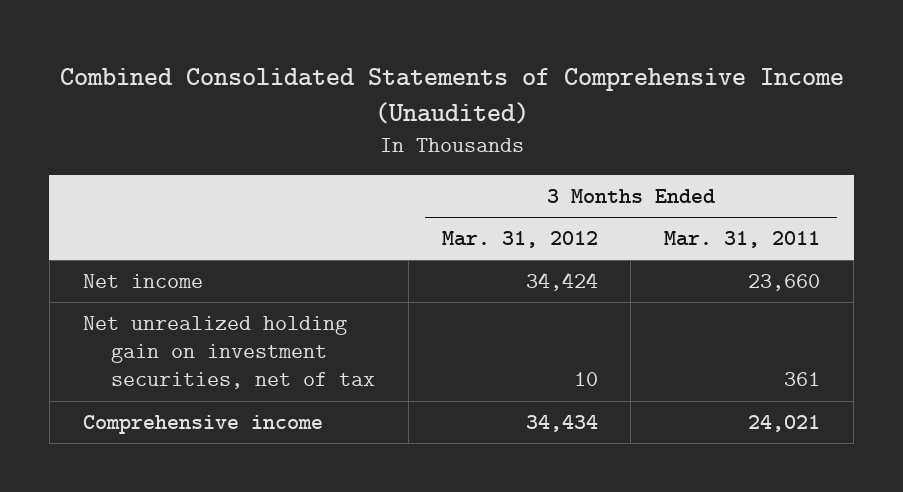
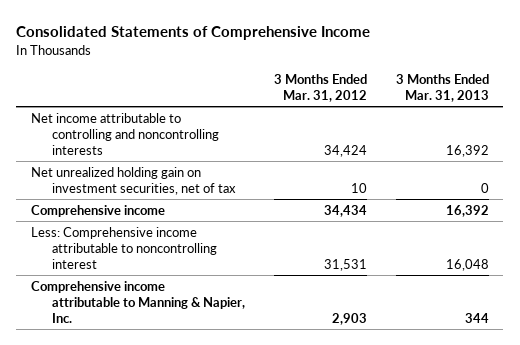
[59,68,844,124] Combined Consolidated Statements of Comprehensive Income (Unaudited) -> [16,25,371,40] Consolidated Statements of Comprehensive Income
[664,231,821,249] Mar. 31, 2011 -> none
none -> [395,73,489,102] 3 Months Ended Mar. 31, 2013
[82,274,203,289] Net income -> [30,112,219,155] Net income attributable to controlling and noncontrolling interests
none -> [30,226,217,269] Less: Comprehensive income attributable to noncontrolling interest
none -> [30,280,245,323] Comprehensive income attributable to Manning & Napier, Inc.

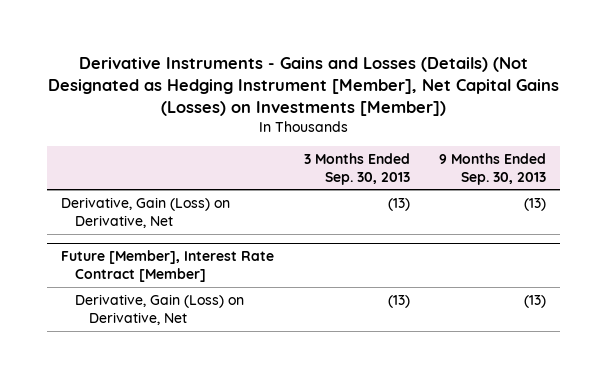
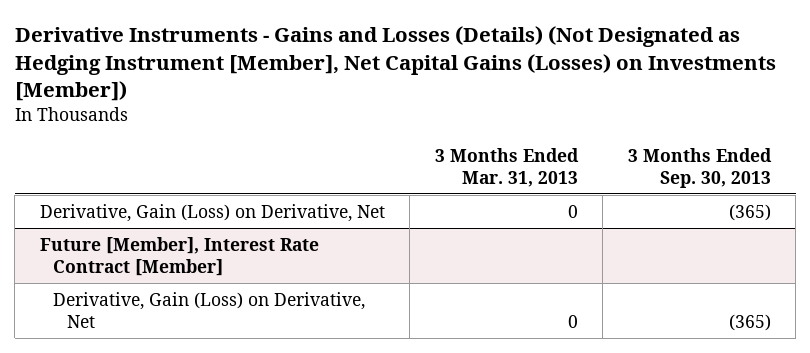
[438,152,546,185] 9 Months Ended Sep. 30, 2013 -> none
none -> [434,147,579,187] 3 Months Ended Mar. 31, 2013
[387,197,410,211] (13) -> [728,203,771,221] (365)
[387,294,410,308] (13) -> [728,313,771,331] (365)

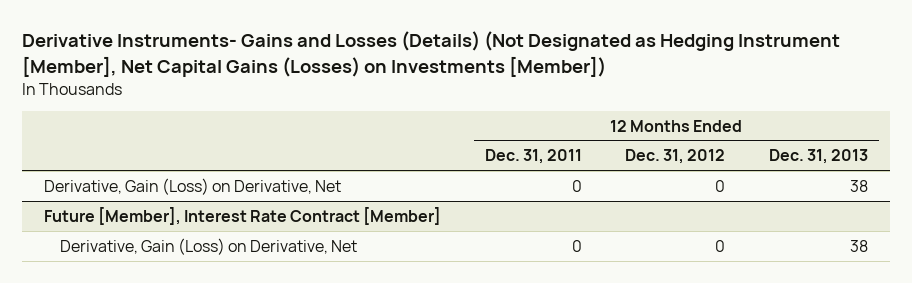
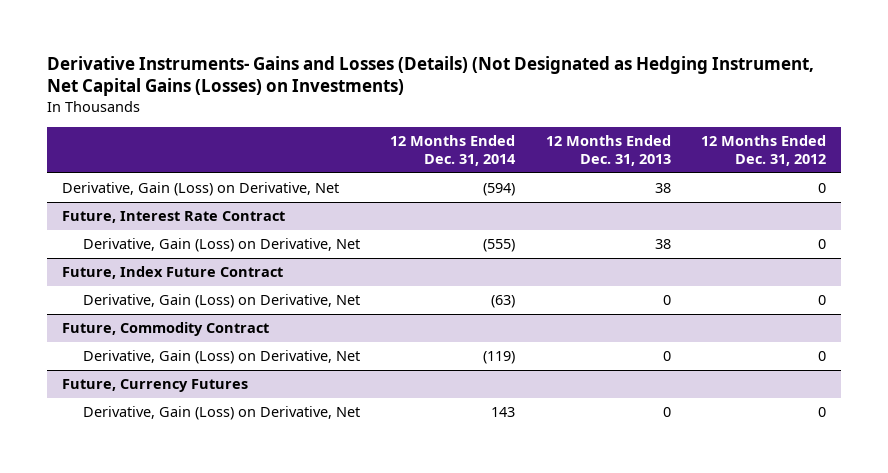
[22,31,841,77] Derivative Instruments- Gains and Losses (Details) (Not Designated as Hedging Instrument [Member], Net Capital Gains (Losses) on Investments [Member]) -> [46,55,814,97] Derivative Instruments- Gains and Losses (Details) (Not Designated as Hedging Instrument, Net Capital Gains (Losses) on Investments)
[484,149,582,165] Dec. 31, 2011 -> none
none -> [390,135,517,167] 12 Months Ended Dec. 31, 2014
[44,206,442,225] Future [Member], Interest Rate Contract [Member] -> [61,211,285,224] Future, Interest Rate Contract
none -> [61,266,283,280] Future, Index Future Contract
none -> [82,294,360,309] Derivative, Gain (Loss) on Derivative, Net
none -> [61,322,269,337] Future, Commodity Contract
none -> [82,350,360,365] Derivative, Gain (Loss) on Derivative, Net
none -> [61,379,248,393] Future, Currency Futures
none -> [82,406,360,421] Derivative, Gain (Loss) on Derivative, Net

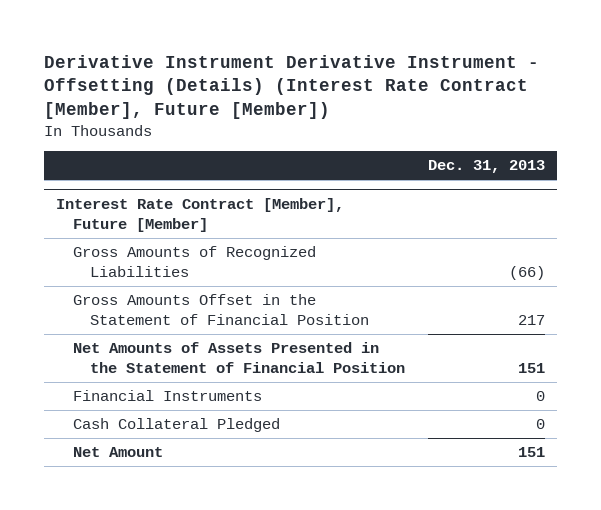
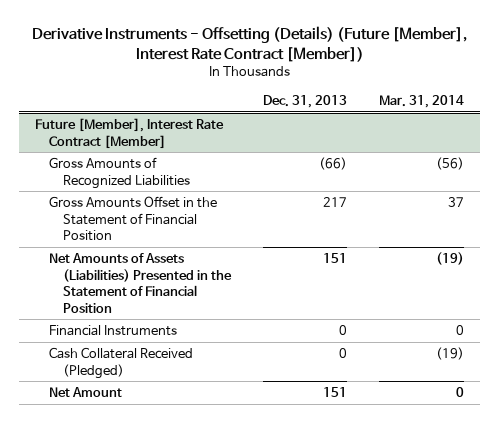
[43,54,539,120] Derivative Instrument Derivative Instrument - Offsetting (Details) (Interest Rate Contract [Member], Future [Member]) -> [31,25,467,62] Derivative Instruments - Offsetting (Details) (Future [Member], Interest Rate Contract [Member])
none -> [379,95,465,109] Mar. 31, 2014
[55,198,344,232] Interest Rate Contract [Member], Future [Member] -> [34,118,224,149] Future [Member], Interest Rate Contract [Member]
[72,342,405,373] Net Amounts of Assets Presented in the Statement of Financial Position -> [48,253,232,313] Net Amounts of Assets (Liabilities) Presented in the Statement of Financial Position
[72,418,280,433] Cash Collateral Pledged -> [48,347,193,379] Cash Collateral Received (Pledged)

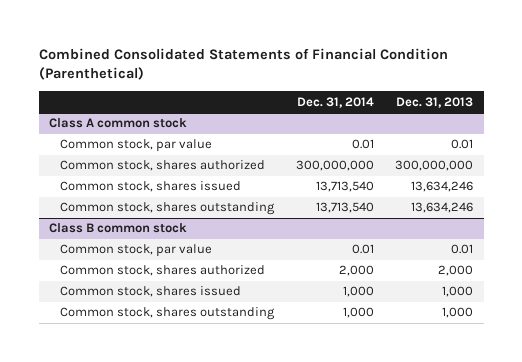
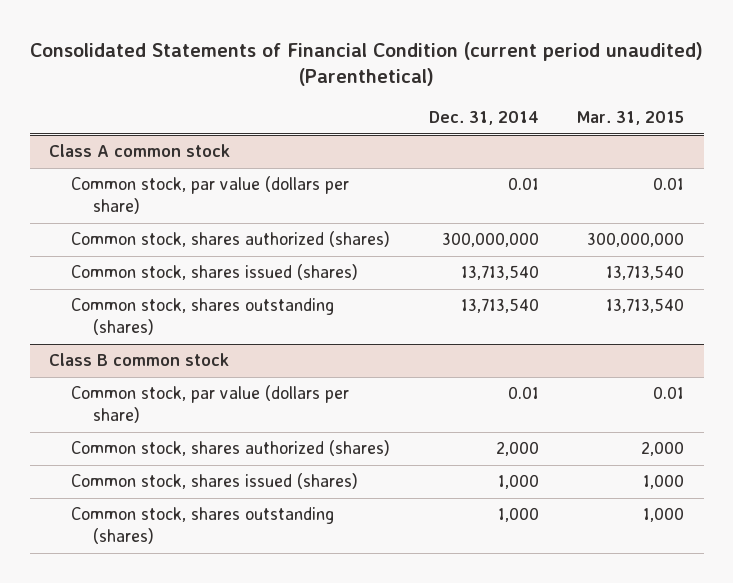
[38,47,448,81] Combined Consolidated Statements of Financial Condition (Parenthetical) -> [29,41,703,87] Consolidated Statements of Financial Condition (current period unaudited) (Parenthetical)
[395,96,473,108] Dec. 31, 2013 -> none
none -> [577,111,685,126] Mar. 31, 2015
[60,139,213,153] Common stock, par value -> [71,176,350,214] Common stock, par value (dollars per share)
[60,160,266,172] Common stock, shares authorized -> [71,231,391,248] Common stock, shares authorized (shares)
[60,181,242,193] Common stock, shares issued -> [71,264,359,281] Common stock, shares issued (shares)
[60,202,276,216] Common stock, shares outstanding -> [71,298,335,335] Common stock, shares outstanding (shares)
[60,244,213,258] Common stock, par value -> [71,385,350,423] Common stock, par value (dollars per share)
[60,265,266,277] Common stock, shares authorized -> [71,440,391,457] Common stock, shares authorized (shares)
[60,286,242,298] Common stock, shares issued -> [71,473,359,490] Common stock, shares issued (shares)
[60,307,276,321] Common stock, shares outstanding -> [71,507,335,544] Common stock, shares outstanding (shares)

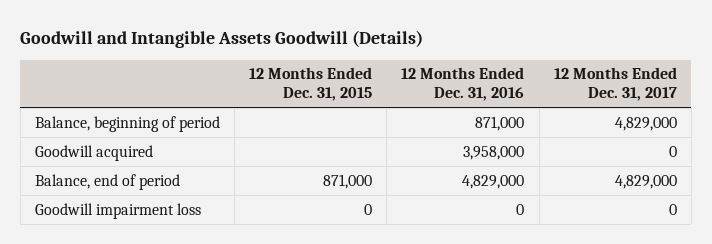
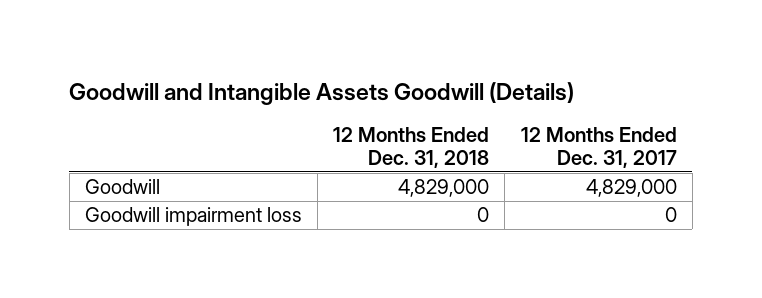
[249,67,373,101] 12 Months Ended Dec. 31, 2015 -> none
[401,67,525,101] 12 Months Ended Dec. 31, 2016 -> none
none -> [333,126,490,169] 12 Months Ended Dec. 31, 2018
[34,144,153,161] Goodwill acquired -> none
[34,173,180,190] Balance, end of period -> none
[34,115,220,132] Balance, beginning of period -> [84,179,160,195] Goodwill

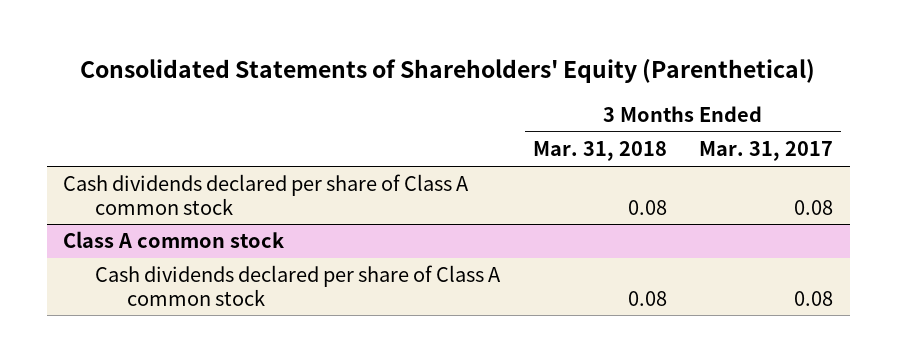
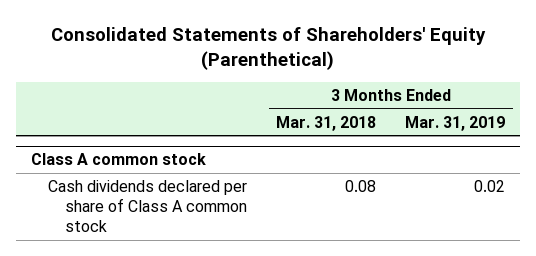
[699,141,834,162] Mar. 31, 2017 -> none
none -> [405,115,506,131] Mar. 31, 2019
[63,174,470,215] Cash dividends declared per share of Class A common stock -> none

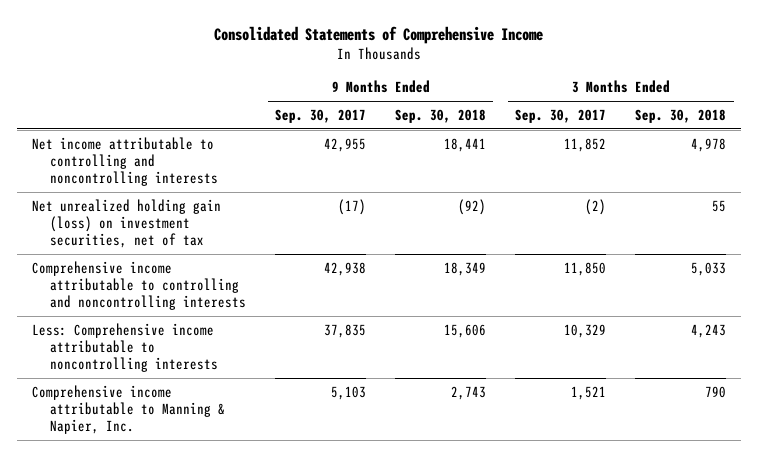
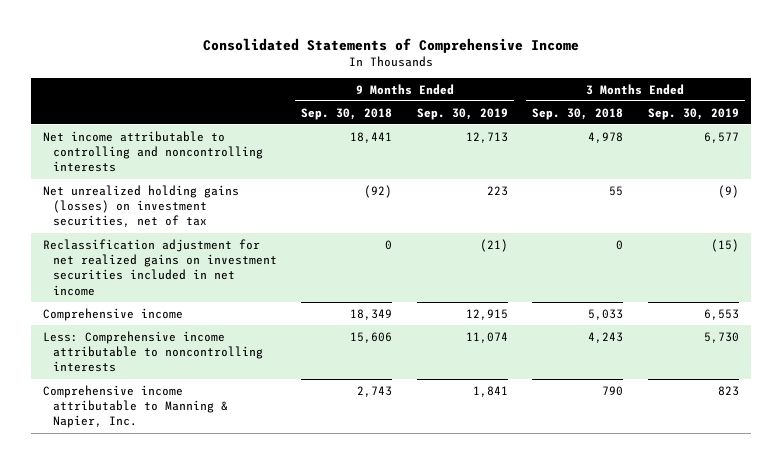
[275,108,367,123] Sep. 30, 2017 -> none
[515,108,607,123] Sep. 30, 2017 -> none
none -> [416,107,508,120] Sep. 30, 2019
none -> [647,107,739,120] Sep. 30, 2019
[31,198,221,249] Net unrealized holding gain (loss) on investment securities, net of tax -> [42,184,239,228] Net unrealized holding gains (losses) on investment securities, net of tax
none -> [42,238,277,296] Reclassification adjustment for net realized gains on investment securities included in net income
[31,260,247,311] Comprehensive income attributable to controlling and noncontrolling interests -> [42,307,183,321] Comprehensive income

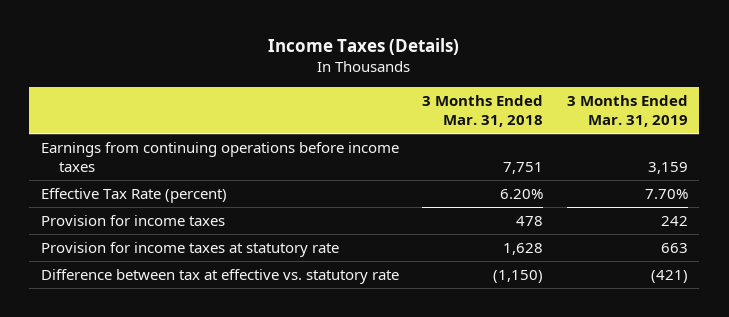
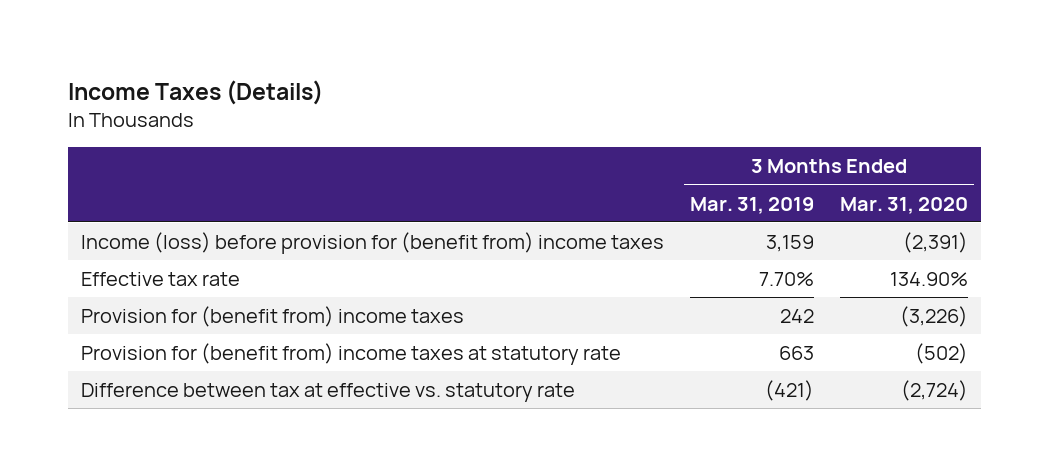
[422,95,544,128] 3 Months Ended Mar. 31, 2018 -> none
none -> [839,196,968,214] Mar. 31, 2020
[41,142,400,172] Earnings from continuing operations before income taxes -> [81,232,665,255] Income (loss) before provision for (benefit from) income taxes
[41,188,228,204] Effective Tax Rate (percent) -> [81,272,241,287] Effective tax rate
[41,215,226,227] Provision for income taxes -> [81,306,465,328] Provision for (benefit from) income taxes
[41,242,340,258] Provision for income taxes at statutory rate -> [81,343,622,366] Provision for (benefit from) income taxes at statutory rate

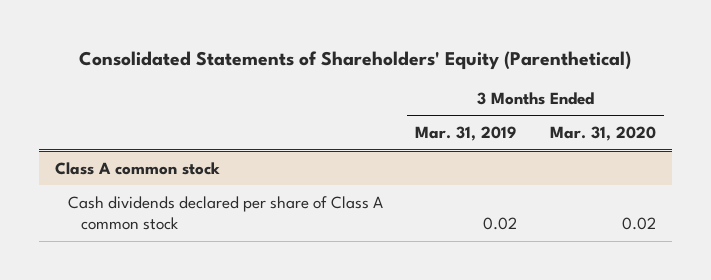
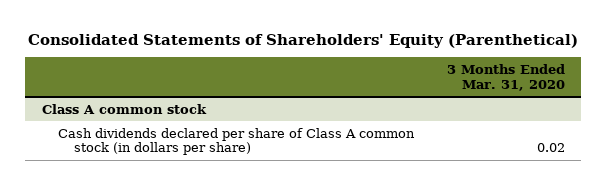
[415,126,518,142] Mar. 31, 2019 -> none
[67,195,383,231] Cash dividends declared per share of Class A common stock -> [57,127,415,156] Cash dividends declared per share of Class A common stock (in dollars per share)

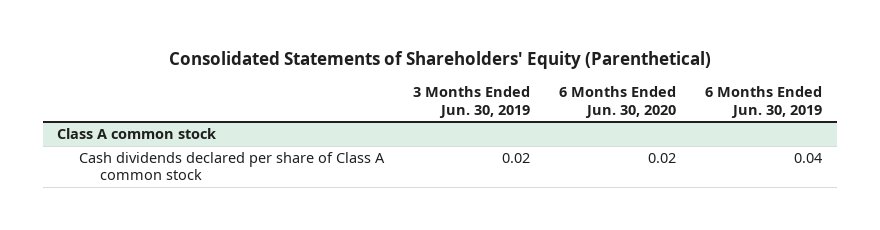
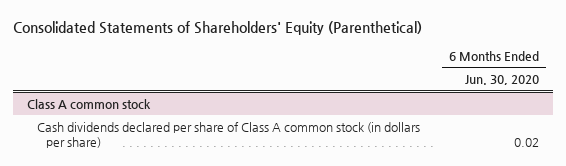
[412,86,530,118] 3 Months Ended Jun. 30, 2019 -> none
[705,86,823,118] 6 Months Ended Jun. 30, 2019 -> none
[78,152,385,181] Cash dividends declared per share of Class A common stock -> [36,121,420,149] Cash dividends declared per share of Class A common stock (in dollars per share)

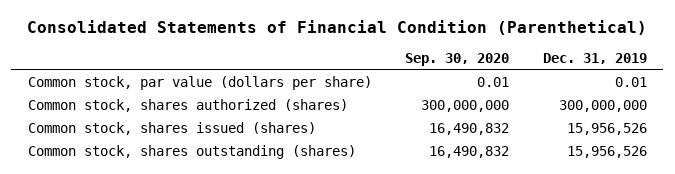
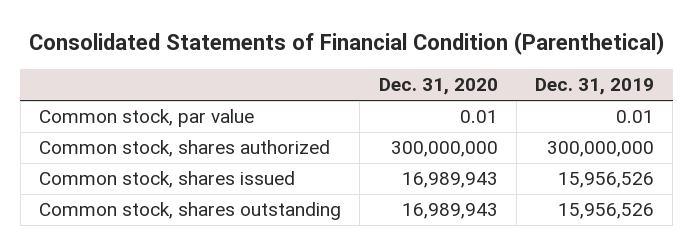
[405,53,510,67] Sep. 30, 2020 -> none
none -> [378,78,498,96] Dec. 31, 2020
[28,76,373,91] Common stock, par value (dollars per share) -> [39,109,255,128] Common stock, par value
[28,99,349,113] Common stock, shares authorized (shares) -> [39,140,331,158] Common stock, shares authorized
[28,122,317,136] Common stock, shares issued (shares) -> [39,171,296,189] Common stock, shares issued
[28,145,357,160] Common stock, shares outstanding (shares) -> [39,202,342,221] Common stock, shares outstanding

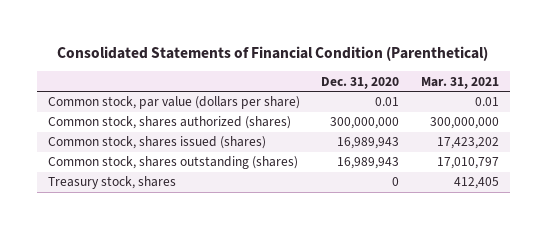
[535,78,655,96] Dec. 31, 2019 -> none
none -> [421,76,500,89] Mar. 31, 2021
[39,109,255,128] Common stock, par value -> [47,96,300,110] Common stock, par value (dollars per share)
[39,140,331,158] Common stock, shares authorized -> [47,116,291,130] Common stock, shares authorized (shares)
[39,171,296,189] Common stock, shares issued -> [47,136,266,150] Common stock, shares issued (shares)
[39,202,342,221] Common stock, shares outstanding -> [47,156,298,170] Common stock, shares outstanding (shares)
none -> [47,176,176,190] Treasury stock, shares

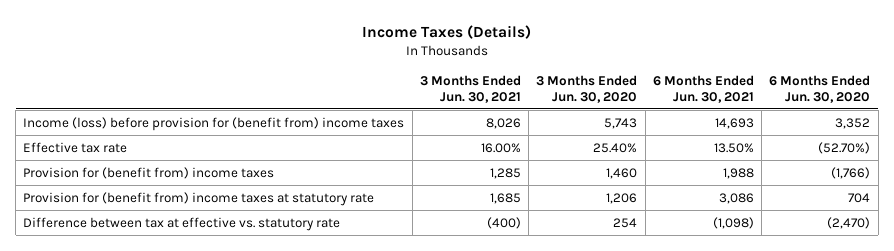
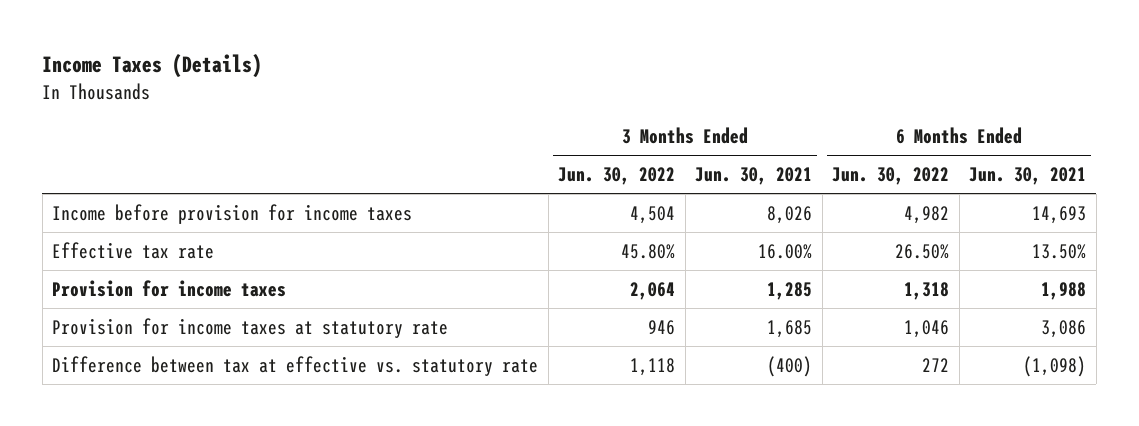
[536,75,638,103] 3 Months Ended Jun. 30, 2020 -> none
[769,75,871,103] 6 Months Ended Jun. 30, 2020 -> none
none -> [558,167,676,186] Jun. 30, 2022
none -> [832,167,950,186] Jun. 30, 2022
[23,116,405,131] Income (loss) before provision for (benefit from) income taxes -> [52,203,413,224] Income before provision for income taxes
[23,166,275,179] Provision for (benefit from) income taxes -> [52,279,287,297] Provision for income taxes
[23,191,375,206] Provision for (benefit from) income taxes at statutory rate -> [52,317,449,338] Provision for income taxes at statutory rate

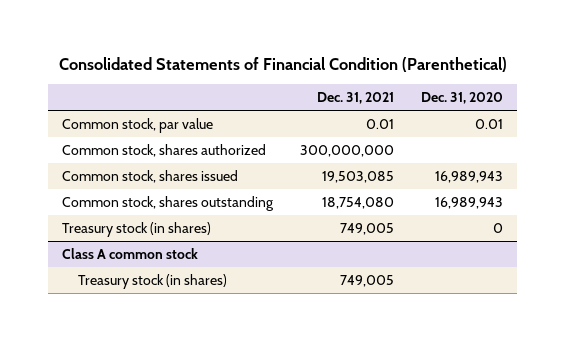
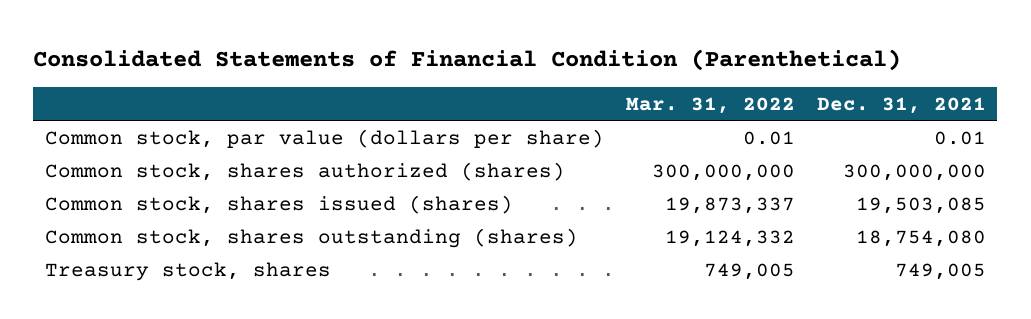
[421,92,504,105] Dec. 31, 2020 -> none
none -> [625,96,795,114] Mar. 31, 2022
[61,248,198,260] Class A common stock -> none
[78,274,228,290] Treasury stock (in shares) -> none
[61,118,213,134] Common stock, par value -> [44,128,604,148] Common stock, par value (dollars per share)
[61,144,266,158] Common stock, shares authorized -> [44,161,565,181] Common stock, shares authorized (shares)
[61,170,238,184] Common stock, shares issued -> [44,194,513,214] Common stock, shares issued (shares)
[61,196,274,212] Common stock, shares outstanding -> [44,227,578,248] Common stock, shares outstanding (shares)
[61,222,211,238] Treasury stock (in shares) -> [44,261,331,281] Treasury stock, shares

